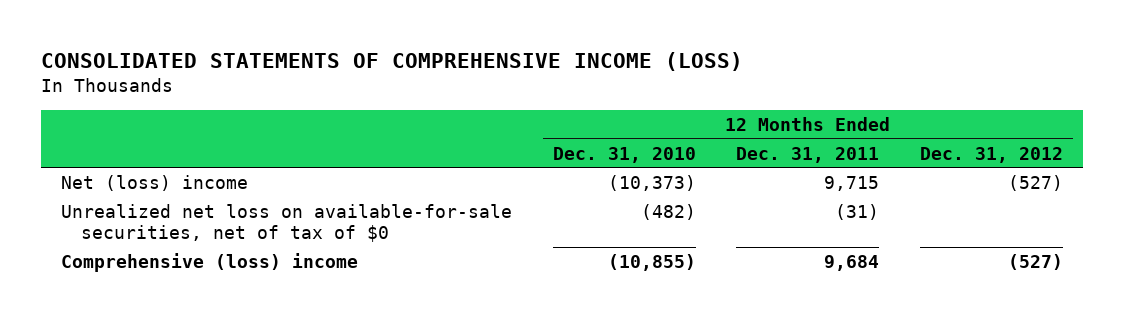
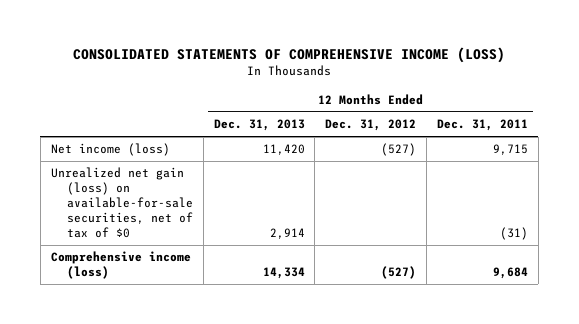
[552,146,696,163] Dec. 31, 2010 -> none
none -> [213,119,305,132] Dec. 31, 2013
[61,174,249,191] Net (loss) income -> [50,143,170,157] Net income (loss)
[61,203,513,242] Unrealized net loss on available-for-sale securities, net of tax of $0 -> [50,167,193,239] Unrealized net gain (loss) on available-for-sale securities, net of tax of $0
[61,252,359,272] Comprehensive (loss) income -> [50,251,191,280] Comprehensive income (loss)

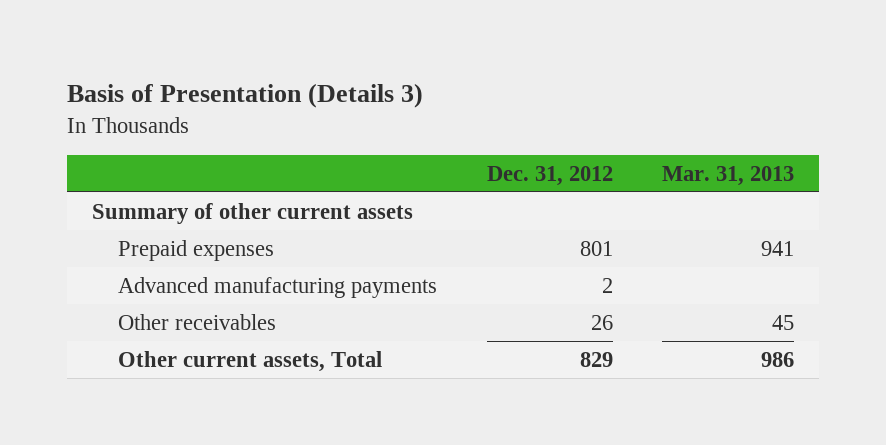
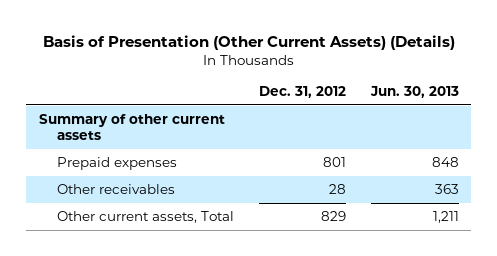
[66,83,423,109] Basis of Presentation (Details 3) -> [42,34,455,50] Basis of Presentation (Other Current Assets) (Details)
[662,165,795,186] Mar. 31, 2013 -> none
none -> [369,86,459,99] Jun. 30, 2013
[117,276,437,298] Advanced manufacturing payments -> none
[590,314,613,330] 26 -> [329,184,347,195] 28

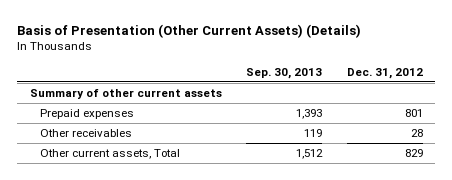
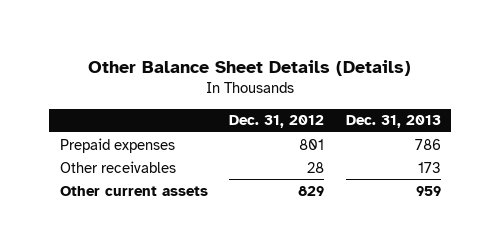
[17,23,362,38] Basis of Presentation (Other Current Assets) (Details) -> [88,59,412,76] Other Balance Sheet Details (Details)
[246,67,323,79] Sep. 30, 2013 -> none
none -> [345,115,441,129] Dec. 31, 2013
[29,88,222,99] Summary of other current assets -> none
[40,148,181,159] Other current assets, Total -> [60,185,209,196] Other current assets

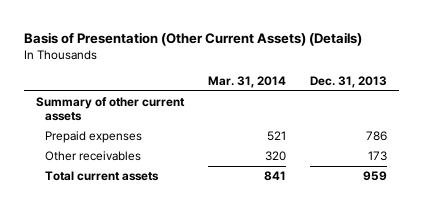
[88,59,412,76] Other Balance Sheet Details (Details) -> [24,31,363,46] Basis of Presentation (Other Current Assets) (Details)
[229,115,325,129] Dec. 31, 2012 -> none
none -> [208,75,287,88] Mar. 31, 2014
none -> [36,97,186,122] Summary of other current assets
[60,185,209,196] Other current assets -> [44,171,159,182] Total current assets

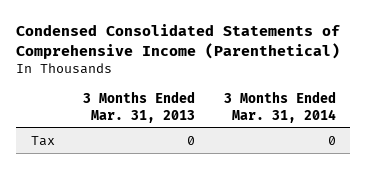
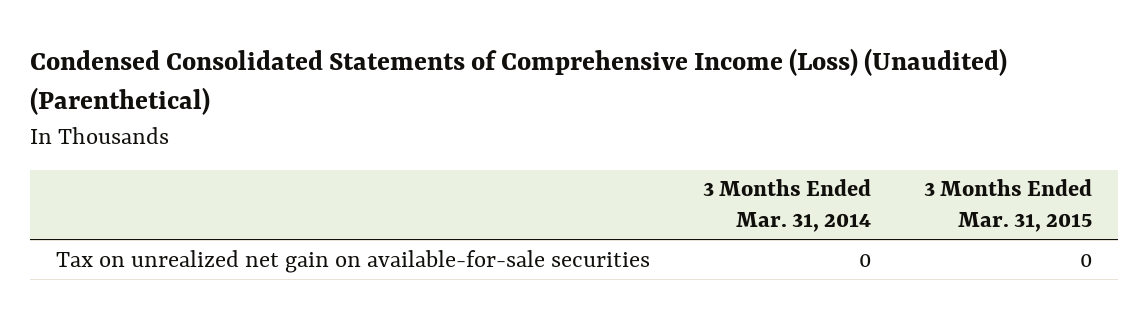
[16,24,341,60] Condensed Consolidated Statements of Comprehensive Income (Parenthetical) -> [29,47,1007,116] Condensed Consolidated Statements of Comprehensive Income (Loss) (Unaudited) (Parenthetical)
[83,91,196,123] 3 Months Ended Mar. 31, 2013 -> none
none -> [923,179,1092,233] 3 Months Ended Mar. 31, 2015
[30,135,55,146] Tax -> [56,249,651,273] Tax on unrealized net gain on available-for-sale securities

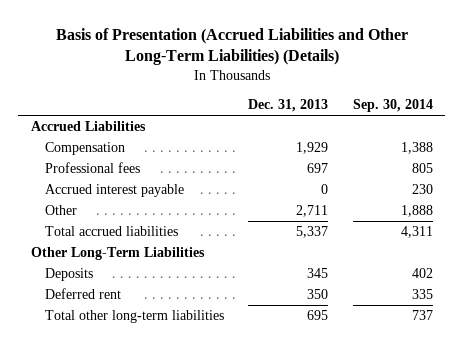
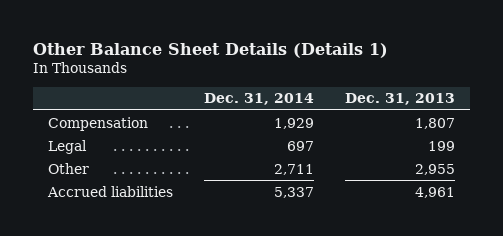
[55,27,408,66] Basis of Presentation (Accrued Liabilities and Other Long-Term Liabilities) (Details) -> [33,42,389,58] Other Balance Sheet Details (Details 1)
[352,99,433,113] Sep. 30, 2014 -> none
none -> [204,93,315,106] Dec. 31, 2014
[30,121,146,132] Accrued Liabilities -> none
[45,162,141,174] Professional fees -> none
[45,184,185,198] Accrued interest payable -> none
[30,247,205,261] Other Long-Term Liabilities -> none
[45,268,94,282] Deposits -> none
[45,288,122,300] Deferred rent -> none
[45,310,225,324] Total other long-term liabilities -> none
[296,142,329,155] 1,929 -> [414,117,455,129] 1,807
none -> [48,139,88,154] Legal
[296,205,329,218] 2,711 -> [414,163,455,175] 2,955
[45,226,179,237] Total accrued liabilities -> [47,185,174,197] Accrued liabilities
[296,226,329,239] 5,337 -> [414,186,455,198] 4,961

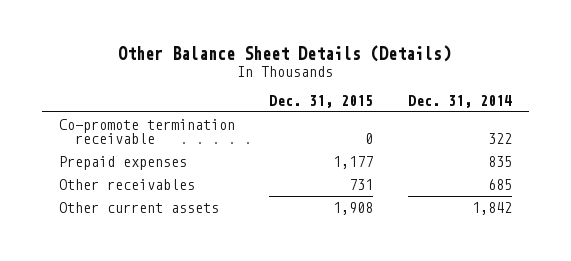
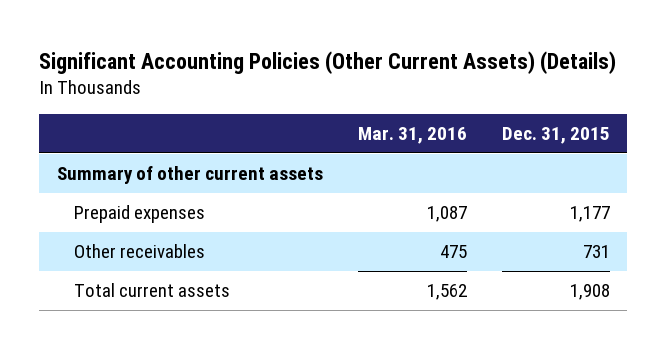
[118,45,452,63] Other Balance Sheet Details (Details) -> [39,50,617,74] Significant Accounting Policies (Other Current Assets) (Details)
[407,94,512,108] Dec. 31, 2014 -> none
none -> [357,126,467,144] Mar. 31, 2016
[58,119,235,145] Co-promote termination receivable -> none
none -> [56,166,323,185] Summary of other current assets
[58,202,219,214] Other current assets -> [74,283,231,298] Total current assets

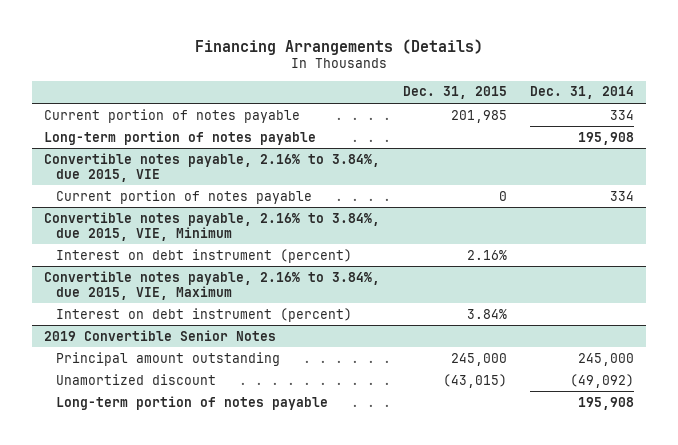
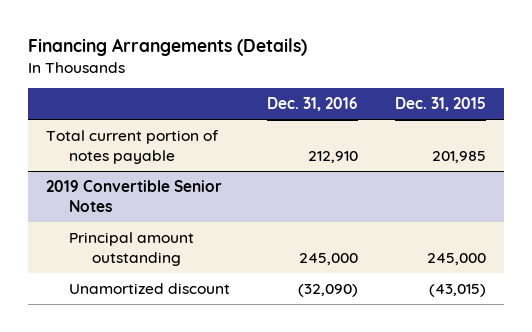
[530,86,635,100] Dec. 31, 2014 -> none
none -> [267,97,359,112] Dec. 31, 2016
[43,130,316,145] Long-term portion of notes payable -> none
[43,152,380,182] Convertible notes payable, 2.16% to 3.84%, due 2015, VIE -> none
[56,189,313,204] Current portion of notes payable -> none
[43,211,380,241] Convertible notes payable, 2.16% to 3.84%, due 2015, VIE, Minimum -> none
[56,248,353,263] Interest on debt instrument (percent) -> none
[43,270,380,300] Convertible notes payable, 2.16% to 3.84%, due 2015, VIE, Maximum -> none
[56,307,353,322] Interest on debt instrument (percent) -> none
[43,108,300,123] Current portion of notes payable -> [46,130,220,164] Total current portion of notes payable
[56,395,329,410] Long-term portion of notes payable -> none

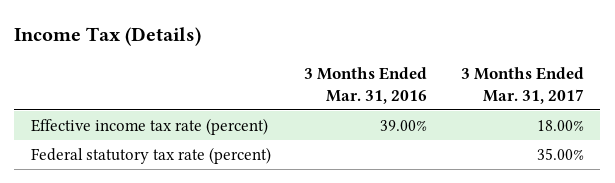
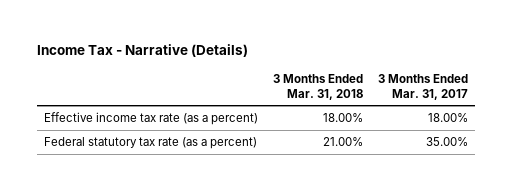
[14,27,202,47] Income Tax (Details) -> [36,43,248,57] Income Tax - Narrative (Details)
[304,66,428,104] 3 Months Ended Mar. 31, 2016 -> none
none -> [273,73,364,100] 3 Months Ended Mar. 31, 2018
[30,118,268,136] Effective income tax rate (percent) -> [44,112,259,126] Effective income tax rate (as a percent)
[30,147,271,165] Federal statutory tax rate (percent) -> [44,137,258,150] Federal statutory tax rate (as a percent)

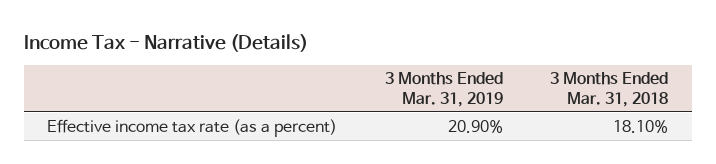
[377,73,468,100] 3 Months Ended Mar. 31, 2017 -> none
none -> [384,72,503,107] 3 Months Ended Mar. 31, 2019
[44,137,258,150] Federal statutory tax rate (as a percent) -> none
[323,113,364,123] 18.00% -> [613,120,669,134] 18.10%

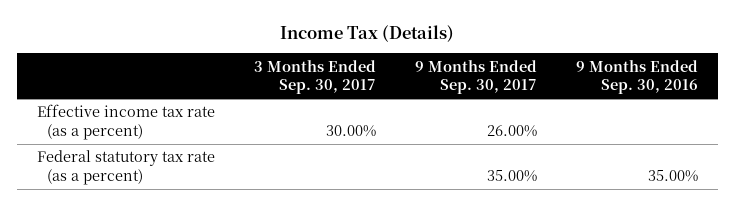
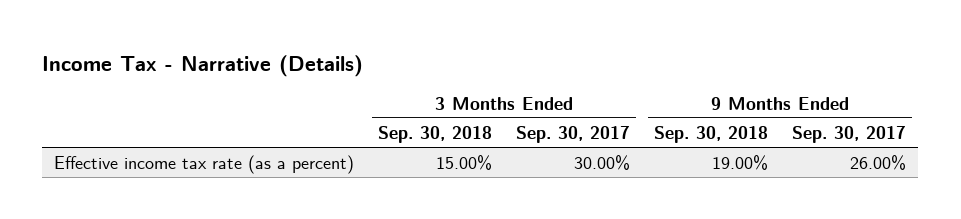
[280,25,455,43] Income Tax (Details) -> [42,54,364,77] Income Tax - Narrative (Details)
[576,59,699,95] 9 Months Ended Sep. 30, 2016 -> none
none -> [378,125,493,143] Sep. 30, 2018
none -> [654,125,769,143] Sep. 30, 2018
[36,150,215,185] Federal statutory tax rate (as a percent) -> none

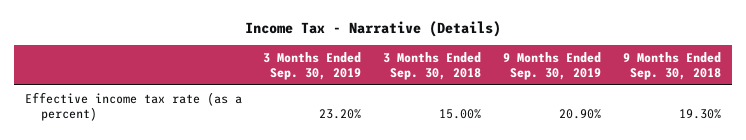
[516,125,631,143] Sep. 30, 2017 -> none
[792,125,907,143] Sep. 30, 2017 -> none
none -> [263,52,362,81] 3 Months Ended Sep. 30, 2019
none -> [503,52,602,81] 9 Months Ended Sep. 30, 2019
[712,154,769,170] 19.00% -> [678,108,721,119] 19.30%

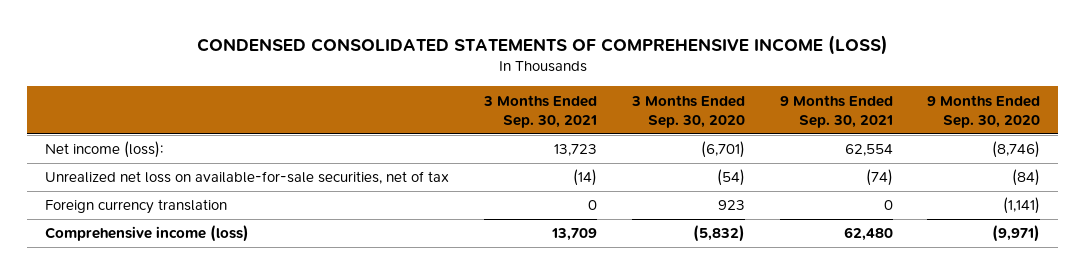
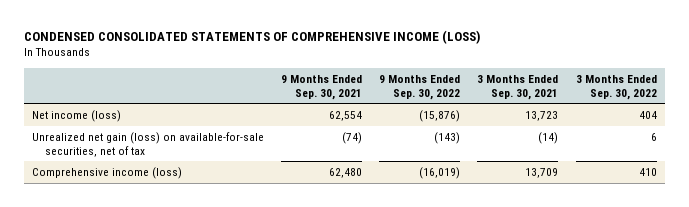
[630,94,745,128] 3 Months Ended Sep. 30, 2020 -> none
[927,94,1041,128] 9 Months Ended Sep. 30, 2020 -> none
none -> [379,74,461,100] 9 Months Ended Sep. 30, 2022
none -> [575,74,657,100] 3 Months Ended Sep. 30, 2022
[44,199,227,215] Foreign currency translation -> none
[44,141,163,159] Net income (loss): -> [32,109,122,122] Net income (loss)
[44,171,449,185] Unrealized net loss on available-for-sale securities, net of tax -> [32,131,265,157] Unrealized net gain (loss) on available-for-sale securities, net of tax

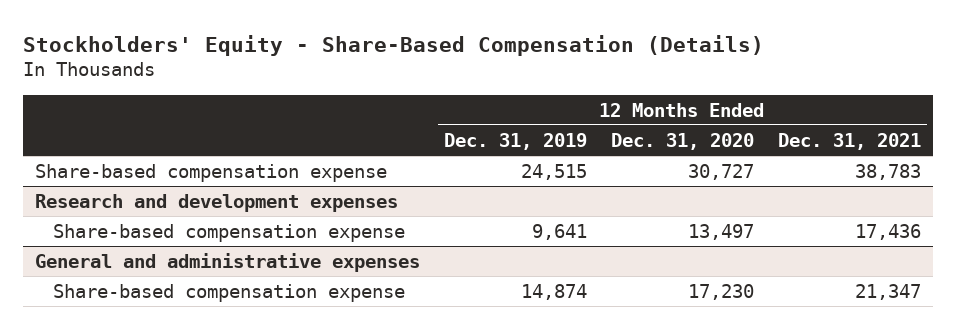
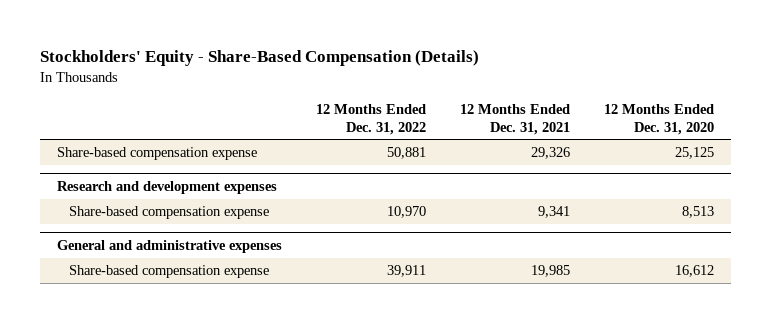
[443,132,587,150] Dec. 31, 2019 -> none
none -> [315,103,426,135] 12 Months Ended Dec. 31, 2022
[687,163,754,180] 30,727 -> [674,147,714,160] 25,125
[854,163,921,180] 38,783 -> [530,147,570,160] 29,326
[687,223,754,240] 13,497 -> [681,206,714,219] 8,513
[854,223,921,240] 17,436 -> [537,206,570,219] 9,341
[687,283,754,300] 17,230 -> [674,265,714,278] 16,612
[854,283,921,300] 21,347 -> [530,265,570,278] 19,985

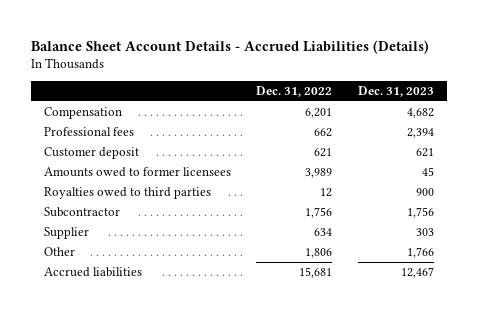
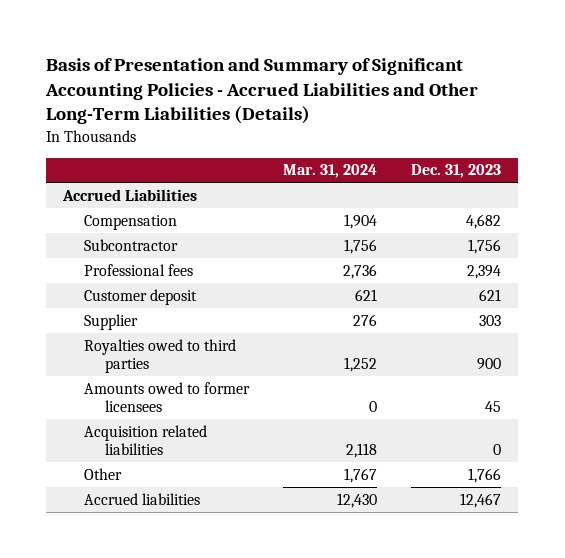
[30,39,429,54] Balance Sheet Account Details - Accrued Liabilities (Details) -> [45,58,479,125] Basis of Presentation and Summary of Significant Accounting Policies - Accrued Liabilities and Other Long-Term Liabilities (Details)
[256,85,333,97] Dec. 31, 2022 -> none
none -> [283,164,378,179] Mar. 31, 2024
none -> [62,188,198,201] Accrued Liabilities
[43,207,120,218] Subcontractor -> [83,238,178,251] Subcontractor
[43,187,211,200] Royalties owed to third parties -> [83,338,236,374] Royalties owed to third parties
[43,167,231,178] Amounts owed to former licensees -> [83,381,250,413] Amounts owed to former licensees
none -> [83,424,207,456] Acquisition related liabilities

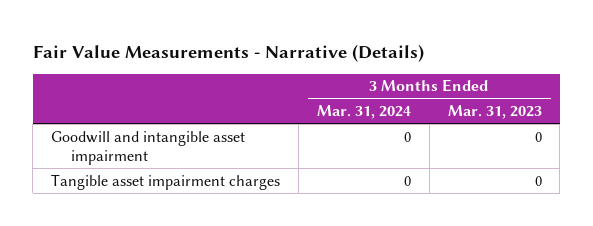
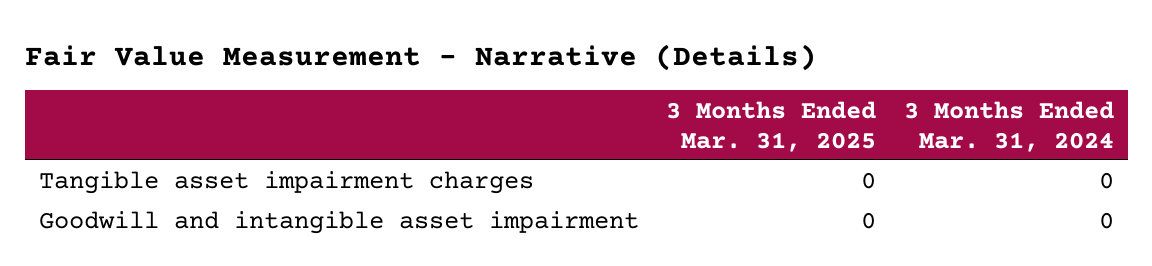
[32,43,424,62] Fair Value Measurements - Narrative (Details) -> [24,43,817,71] Fair Value Measurement - Narrative (Details)
[447,105,542,120] Mar. 31, 2023 -> none
none -> [666,100,877,152] 3 Months Ended Mar. 31, 2025
[51,130,246,165] Goodwill and intangible asset impairment -> [38,211,639,235] Goodwill and intangible asset impairment

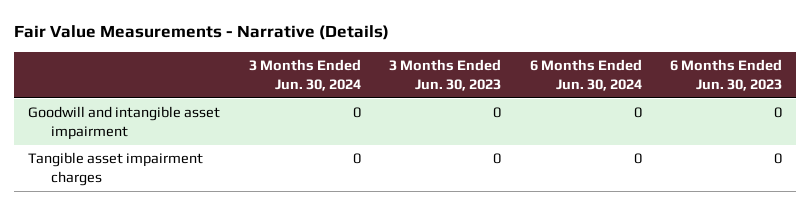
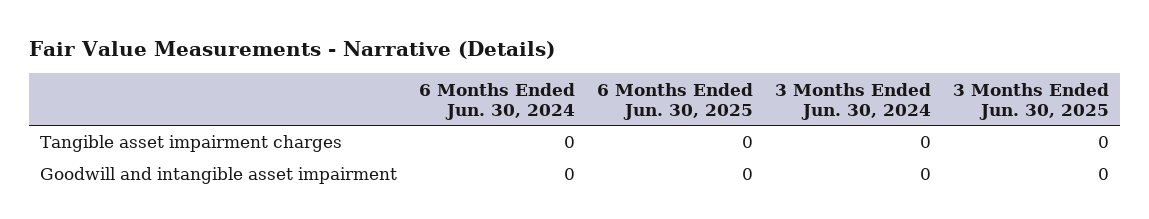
[389,58,502,91] 3 Months Ended Jun. 30, 2023 -> none
[670,58,783,91] 6 Months Ended Jun. 30, 2023 -> none
none -> [597,82,754,120] 6 Months Ended Jun. 30, 2025
none -> [953,82,1110,120] 3 Months Ended Jun. 30, 2025
[28,106,221,141] Goodwill and intangible asset impairment -> [40,167,398,185] Goodwill and intangible asset impairment

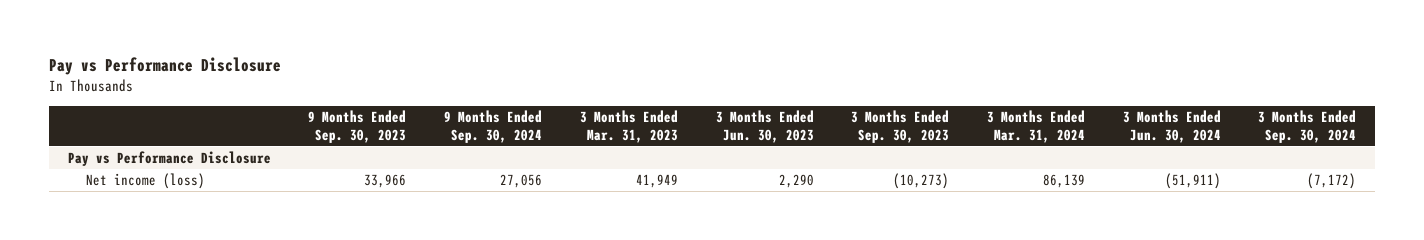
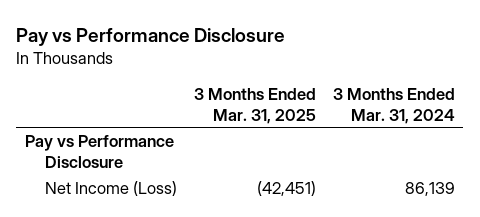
[308,109,407,143] 9 Months Ended Sep. 30, 2023 -> none
[444,109,543,143] 9 Months Ended Sep. 30, 2024 -> none
[579,109,678,143] 3 Months Ended Mar. 31, 2023 -> none
[715,109,814,143] 3 Months Ended Jun. 30, 2023 -> none
[851,109,950,143] 3 Months Ended Sep. 30, 2023 -> none
[1122,109,1221,143] 3 Months Ended Jun. 30, 2024 -> none
[1258,109,1357,143] 3 Months Ended Sep. 30, 2024 -> none
none -> [193,87,316,124] 3 Months Ended Mar. 31, 2025
[85,172,205,189] Net income (loss) -> [44,180,177,196] Net Income (Loss)

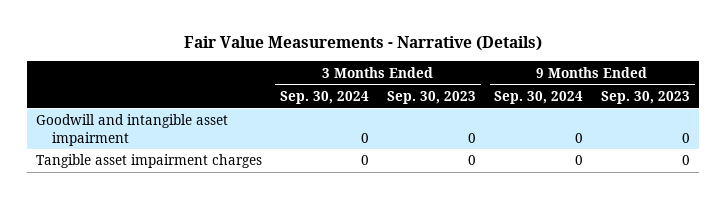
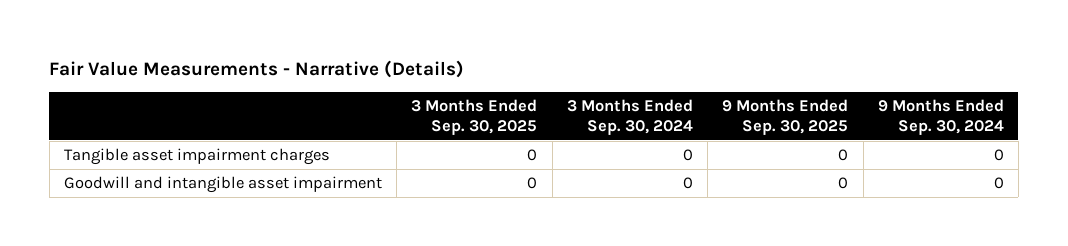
[387,90,477,104] Sep. 30, 2023 -> none
[601,90,691,104] Sep. 30, 2023 -> none
none -> [411,99,538,135] 3 Months Ended Sep. 30, 2025
none -> [722,99,849,135] 9 Months Ended Sep. 30, 2025
[35,114,228,146] Goodwill and intangible asset impairment -> [63,176,382,194] Goodwill and intangible asset impairment

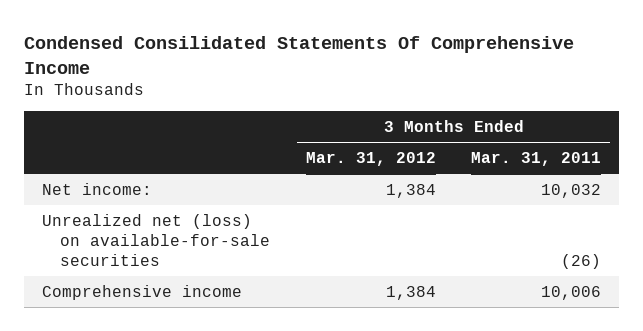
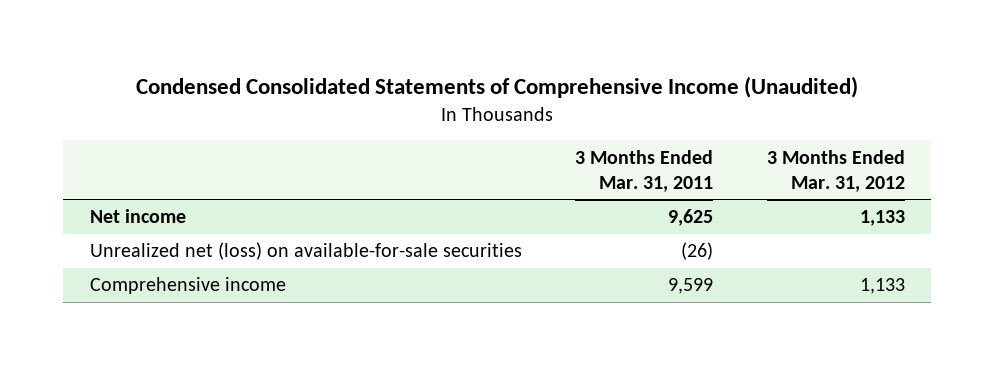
[24,36,575,74] Condensed Consilidated Statements Of Comprehensive Income -> [136,75,859,98] Condensed Consolidated Statements of Comprehensive Income (Unaudited)
[42,182,153,195] Net income: -> [89,209,186,224] Net income
[385,183,436,198] 1,384 -> [859,210,905,227] 1,133
[541,183,602,198] 10,032 -> [668,209,714,227] 9,625
[385,285,436,300] 1,384 -> [859,278,905,295] 1,133
[541,285,602,300] 10,006 -> [668,278,714,295] 9,599

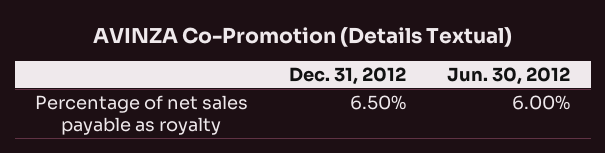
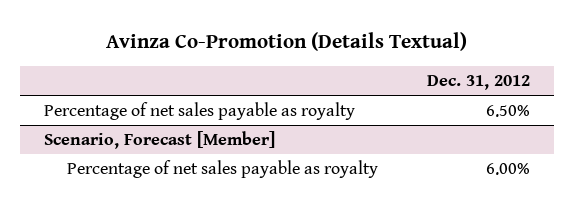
[92,26,512,47] AVINZA Co-Promotion (Details Textual) -> [105,31,467,51] Avinza Co-Promotion (Details Textual)
[447,66,571,85] Jun. 30, 2012 -> none
none -> [43,131,275,150] Scenario, Forecast [Member]
none -> [67,160,379,179] Percentage of net sales payable as royalty

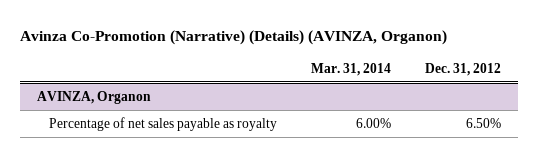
[105,31,467,51] Avinza Co-Promotion (Details Textual) -> [20,30,448,46] Avinza Co-Promotion (Narrative) (Details) (AVINZA, Organon)
none -> [311,62,392,76] Mar. 31, 2014
none -> [37,90,152,104] AVINZA, Organon
[43,131,275,150] Scenario, Forecast [Member] -> none
[67,160,379,179] Percentage of net sales payable as royalty -> none

